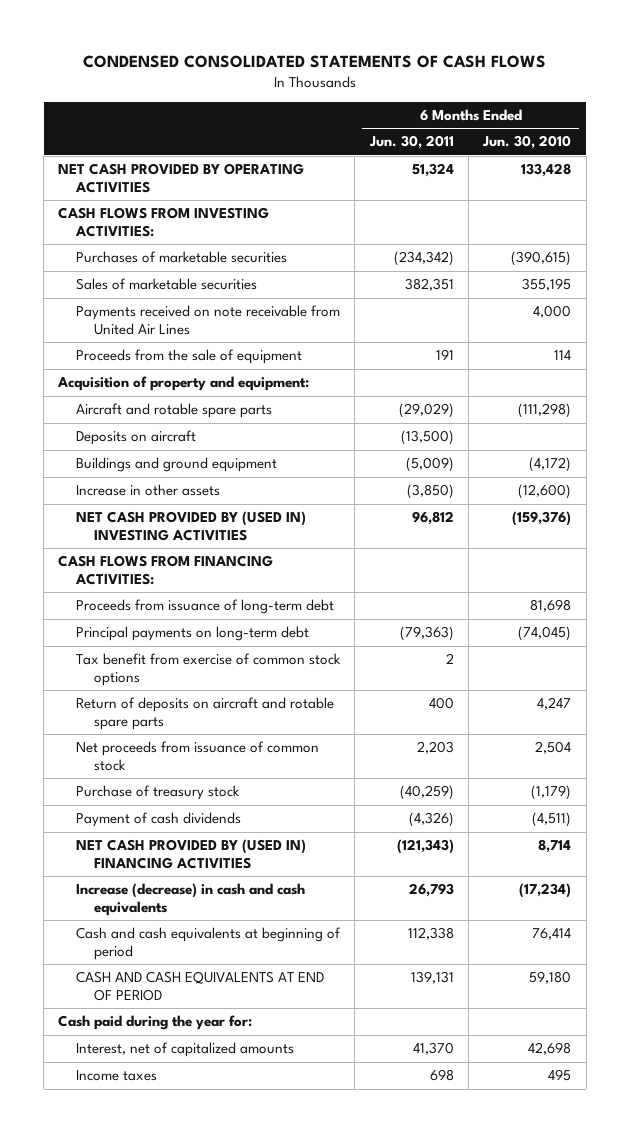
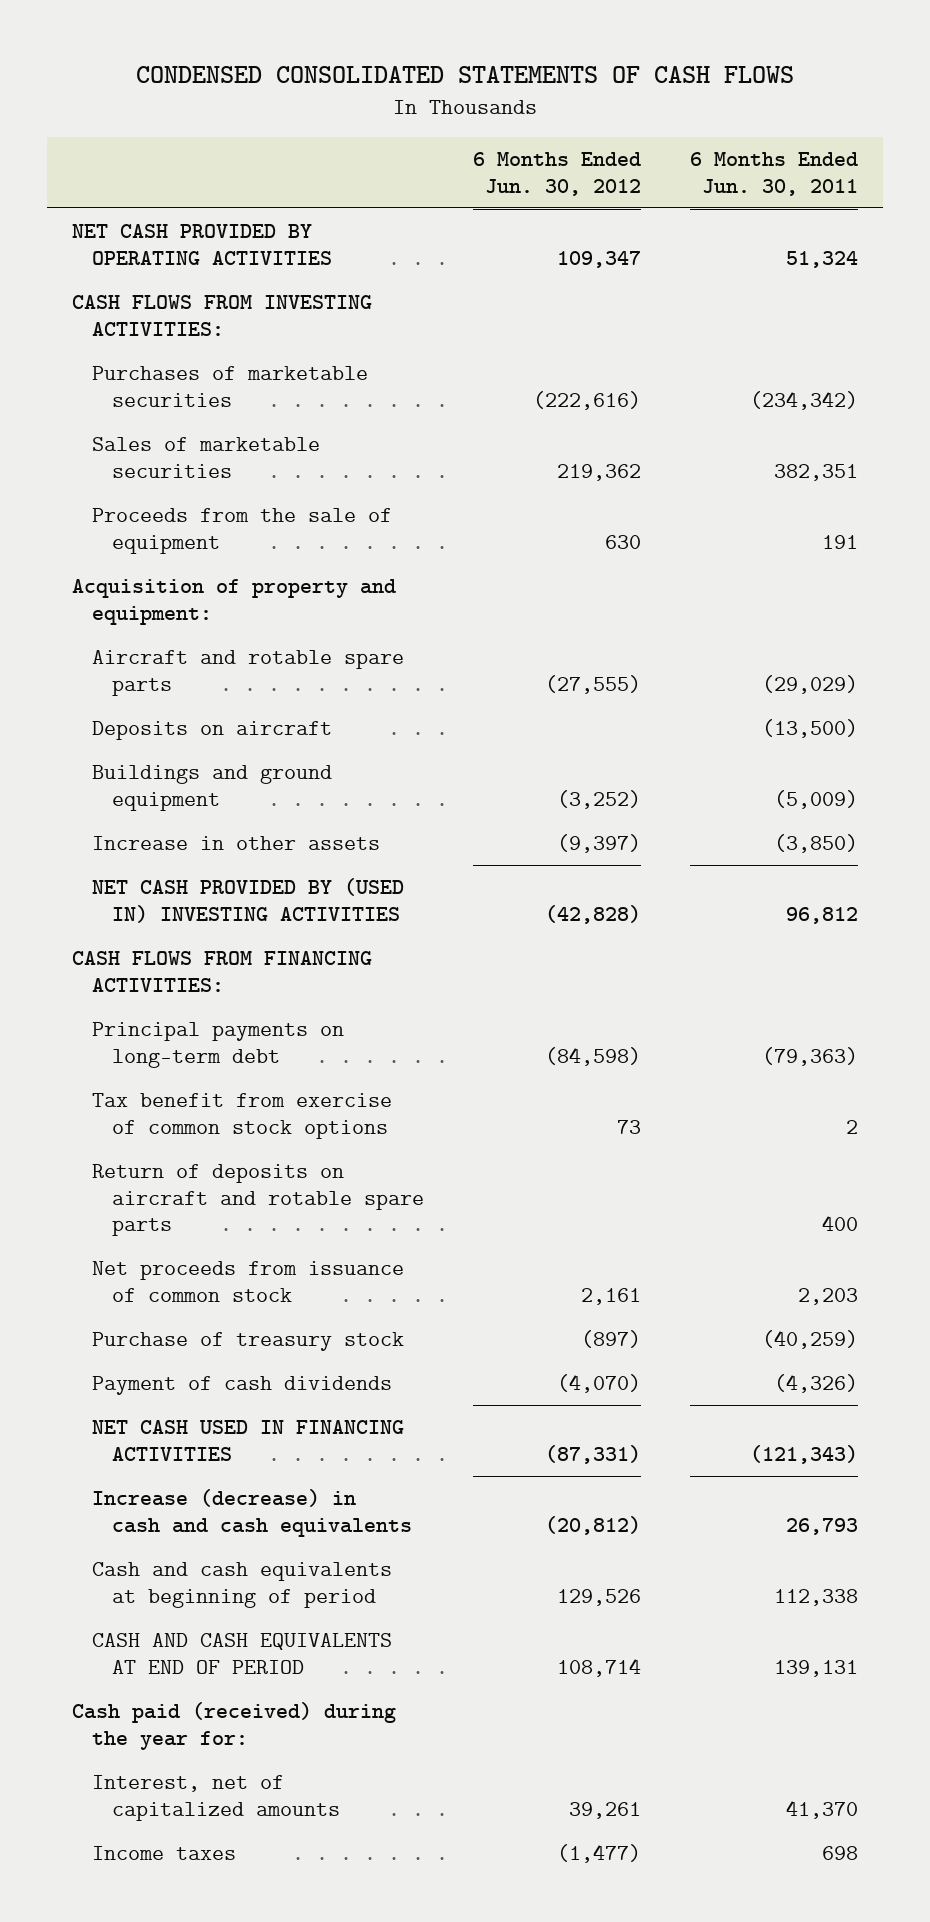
[482,135,572,150] Jun. 30, 2010 -> none
none -> [473,152,642,196] 6 Months Ended Jun. 30, 2012
[76,305,341,335] Payments received on note receivable from United Air Lines -> none
[76,599,335,615] Proceeds from issuance of long-term debt -> none
[76,839,307,869] NET CASH PROVIDED BY (USED IN) FINANCING ACTIVITIES -> [91,1420,404,1461] NET CASH USED IN FINANCING ACTIVITIES
[58,1015,253,1031] Cash paid during the year for: -> [71,1702,396,1750] Cash paid (received) during the year for:

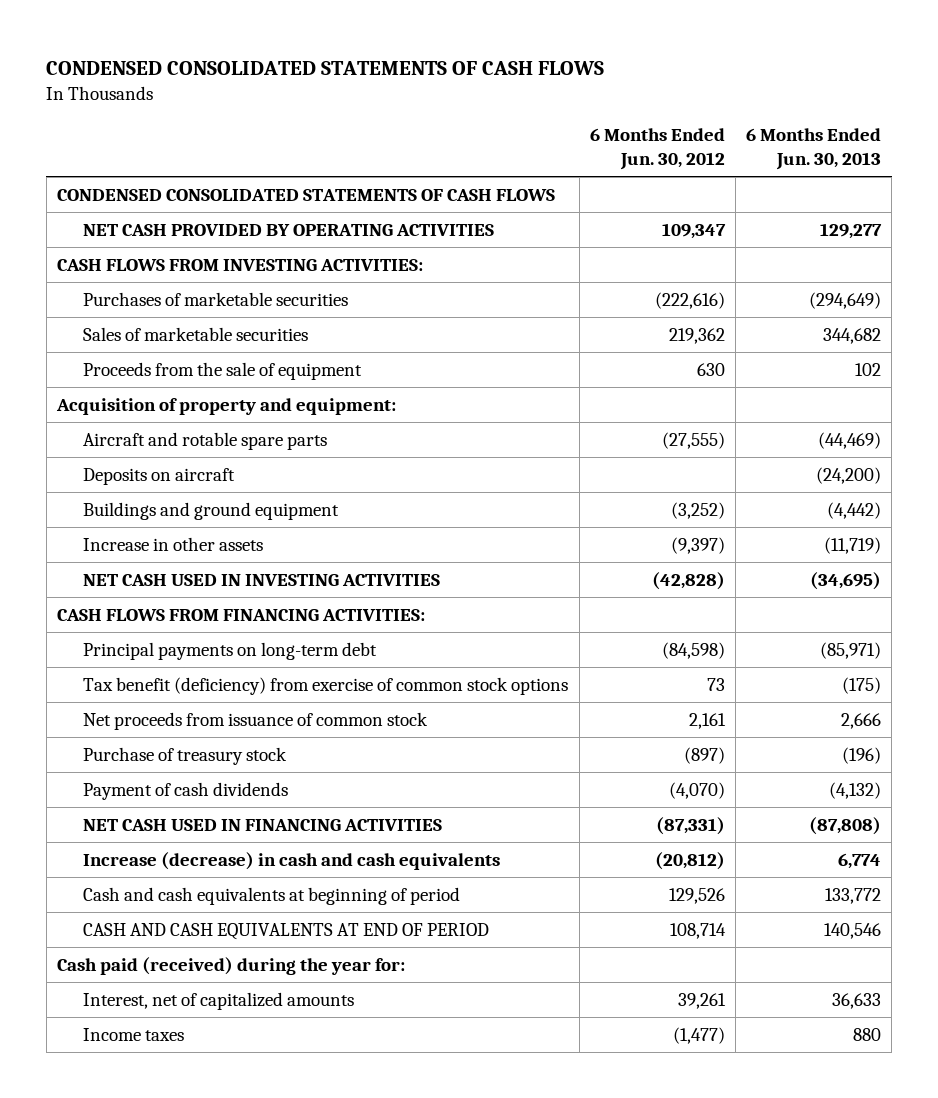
[690,152,859,196] 6 Months Ended Jun. 30, 2011 -> none
none -> [745,128,881,171] 6 Months Ended Jun. 30, 2013
none -> [56,188,555,201] CONDENSED CONSOLIDATED STATEMENTS OF CASH FLOWS
[91,878,404,923] NET CASH PROVIDED BY (USED IN) INVESTING ACTIVITIES -> [83,573,441,586] NET CASH USED IN INVESTING ACTIVITIES
[91,1164,424,1237] Return of deposits on aircraft and rotable spare parts -> none
[91,1093,392,1139] Tax benefit from exercise of common stock options -> [83,676,569,695] Tax benefit (deficiency) from exercise of common stock options

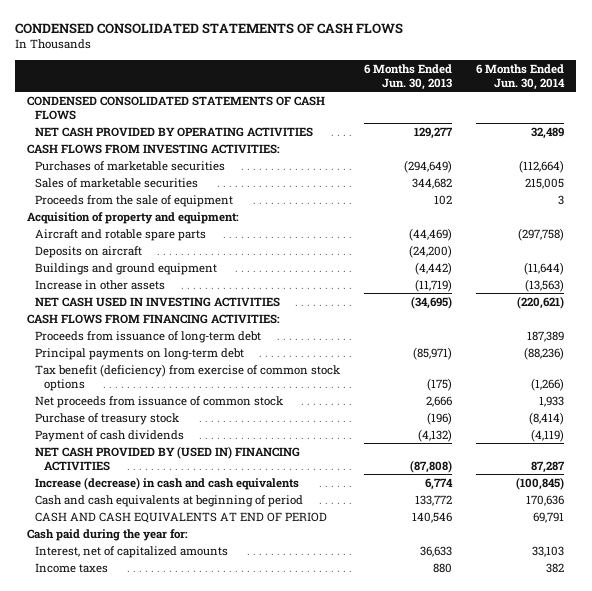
[589,128,725,171] 6 Months Ended Jun. 30, 2012 -> none
none -> [476,63,566,90] 6 Months Ended Jun. 30, 2014
none -> [35,330,262,343] Proceeds from issuance of long-term debt
[83,818,443,831] NET CASH USED IN FINANCING ACTIVITIES -> [35,445,301,471] NET CASH PROVIDED BY (USED IN) FINANCING ACTIVITIES
[56,956,405,975] Cash paid (received) during the year for: -> [27,528,189,541] Cash paid during the year for:

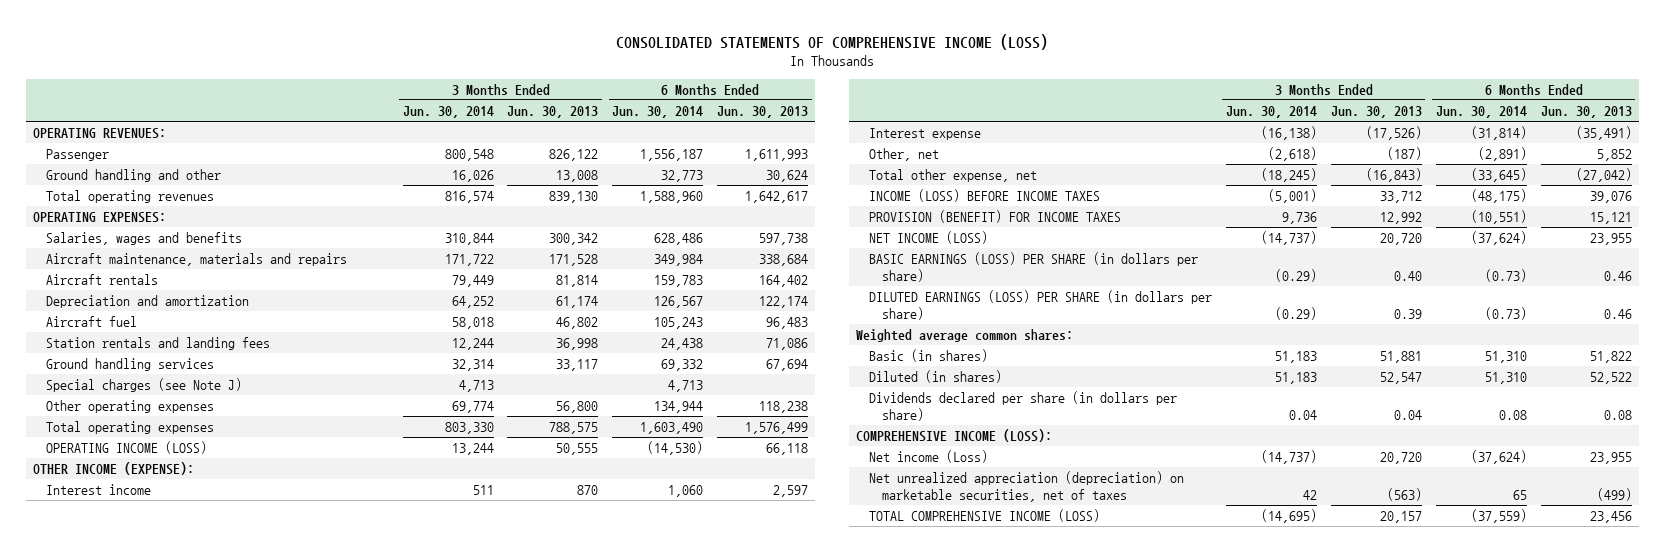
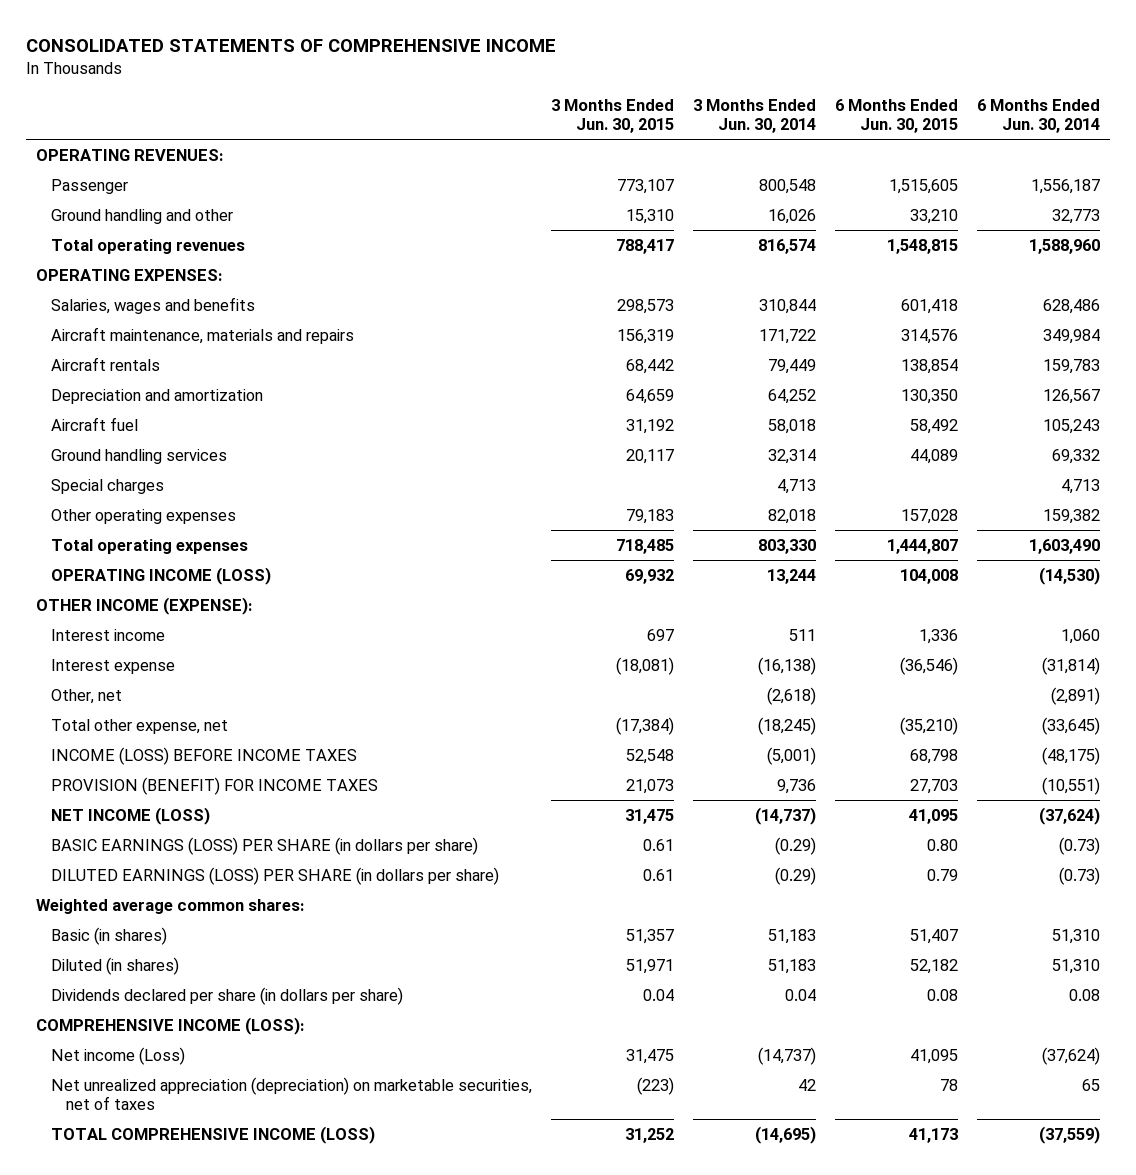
[616,33,1049,50] CONSOLIDATED STATEMENTS OF COMPREHENSIVE INCOME (LOSS) -> [26,38,557,52] CONSOLIDATED STATEMENTS OF COMPREHENSIVE INCOME
[507,106,599,119] Jun. 30, 2013 -> none
[717,106,809,119] Jun. 30, 2013 -> none
none -> [551,98,675,134] 3 Months Ended Jun. 30, 2015
none -> [835,98,959,134] 6 Months Ended Jun. 30, 2015
[45,337,270,351] Station rentals and landing fees -> none
[45,378,242,393] Special charges (see Note J) -> [51,478,165,494] Special charges
[451,401,494,414] 69,774 -> [768,508,817,524] 82,018
[654,401,704,414] 134,944 -> [1043,508,1101,524] 159,382

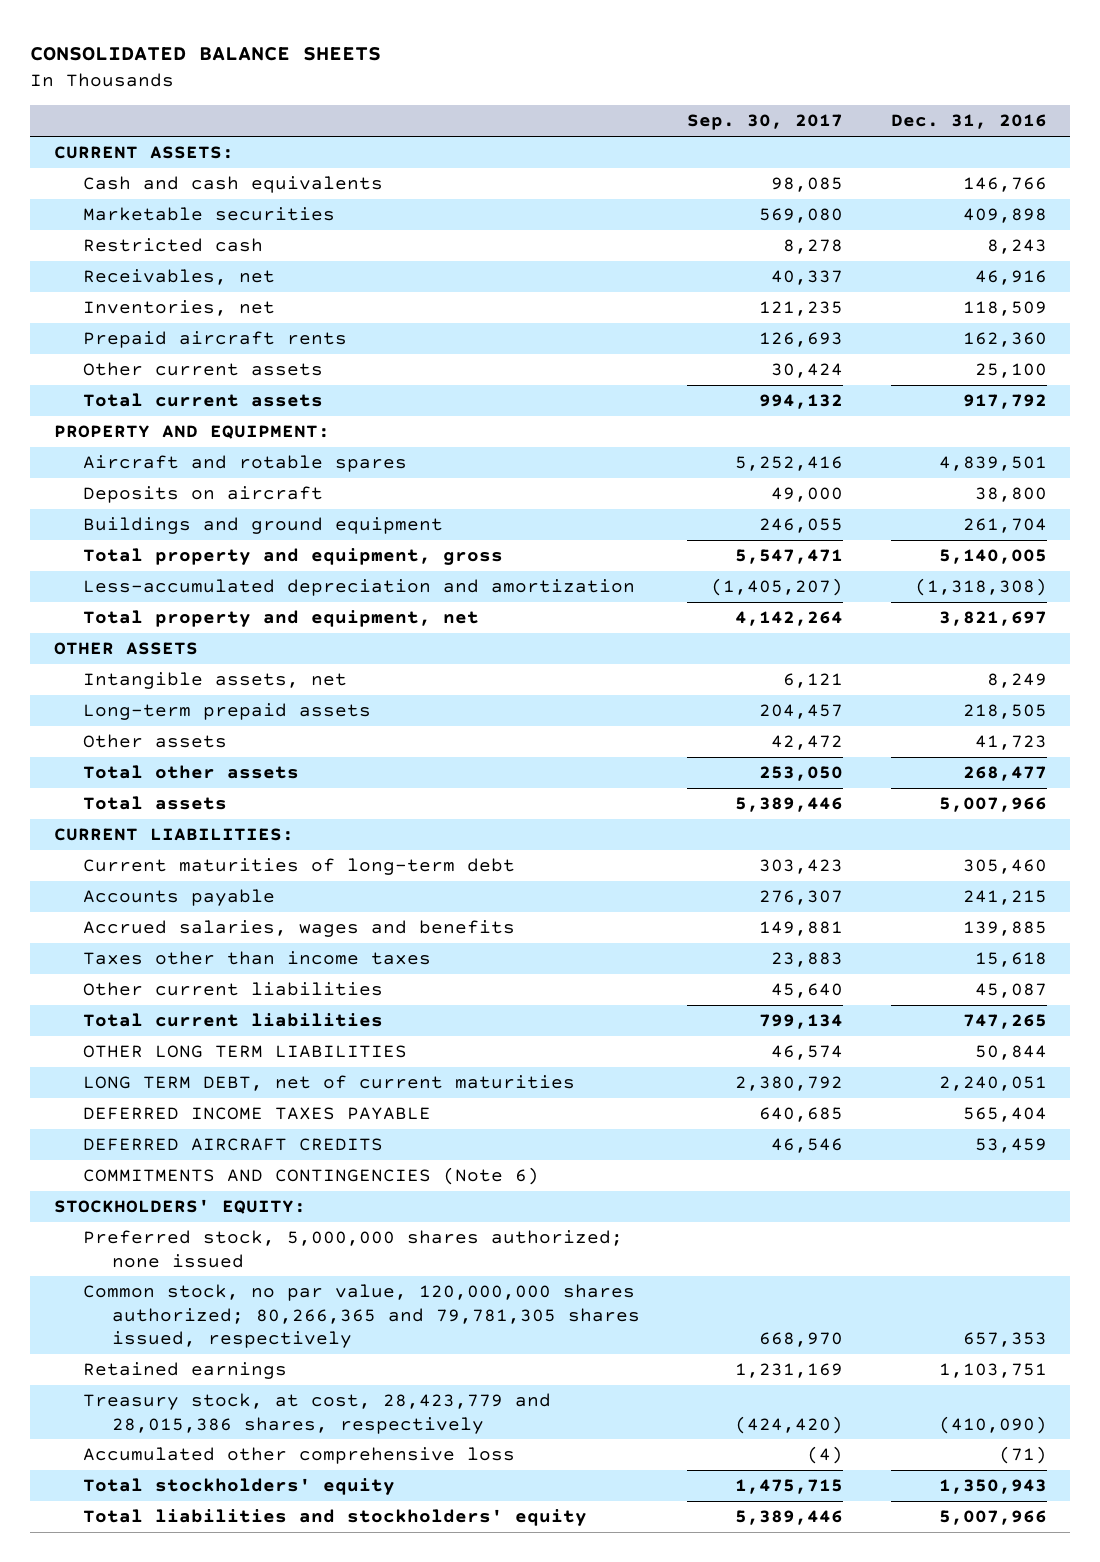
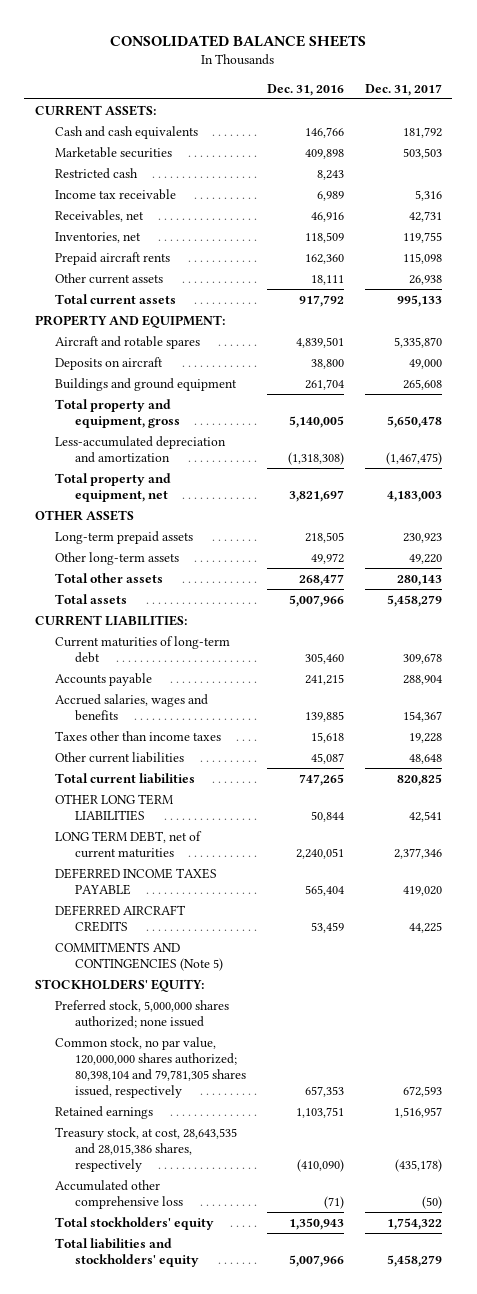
[687,114,844,131] Sep. 30, 2017 -> none
none -> [364,83,442,96] Dec. 31, 2017
none -> [55,189,177,201] Income tax receivable
[974,363,1047,379] 25,100 -> [311,275,345,286] 18,111
[82,672,347,690] Intangible assets, net -> none
[82,734,227,749] Other assets -> [55,552,180,566] Other long-term assets
[974,735,1047,751] 41,723 -> [311,553,345,565] 49,972
[82,1167,539,1186] COMMITMENTS AND CONTINGENCIES (Note 6) -> [55,942,224,971] COMMITMENTS AND CONTINGENCIES (Note 5)
[82,1284,640,1349] Common stock, no par value, 120,000,000 shares authorized; 80,266,365 and 79,781,305 shares issued, respectively -> [55,1037,247,1098] Common stock, no par value, 120,000,000 shares authorized; 80,398,104 and 79,781,305 shares issued, respectively
[82,1393,551,1434] Treasury stock, at cost, 28,423,779 and 28,015,386 shares, respectively -> [55,1127,238,1172] Treasury stock, at cost, 28,643,535 and 28,015,386 shares, respectively

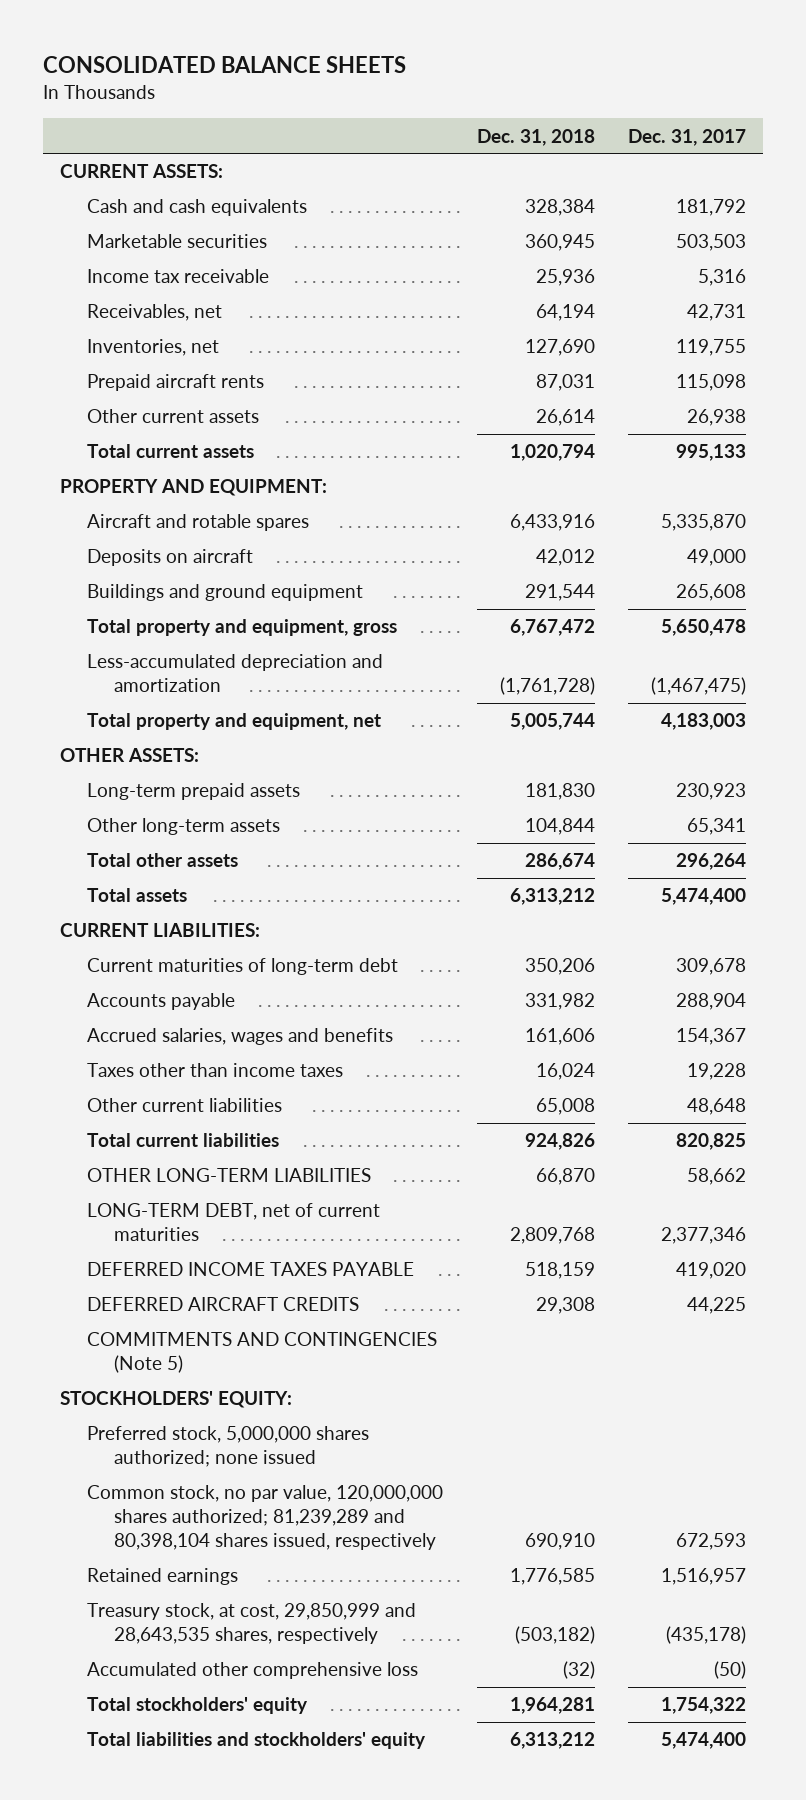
[267,83,345,96] Dec. 31, 2016 -> none
none -> [476,128,595,146] Dec. 31, 2018
[55,168,139,180] Restricted cash -> none
[34,510,134,522] OTHER ASSETS -> [60,748,200,763] OTHER ASSETS:
[408,554,442,565] 49,220 -> [687,818,747,836] 65,341
[396,575,442,587] 280,143 -> [676,853,747,871] 296,264
[386,595,442,608] 5,458,279 -> [661,888,747,906] 5,474,400
[55,794,175,821] OTHER LONG TERM LIABILITIES -> [86,1168,371,1183] OTHER LONG-TERM LIABILITIES
[408,810,442,822] 42,541 -> [687,1168,747,1186] 58,662
[55,831,203,858] LONG TERM DEBT, net of current maturities -> [86,1203,380,1242] LONG-TERM DEBT, net of current maturities
[55,1037,247,1098] Common stock, no par value, 120,000,000 shares authorized; 80,398,104 and 79,781,305 shares issued, respectively -> [86,1485,443,1551] Common stock, no par value, 120,000,000 shares authorized; 81,239,289 and 80,398,104 shares issued, respectively
[55,1127,238,1172] Treasury stock, at cost, 28,643,535 and 28,015,386 shares, respectively -> [86,1603,416,1645] Treasury stock, at cost, 29,850,999 and 28,643,535 shares, respectively
[386,1254,442,1267] 5,458,279 -> [661,1732,747,1750] 5,474,400

